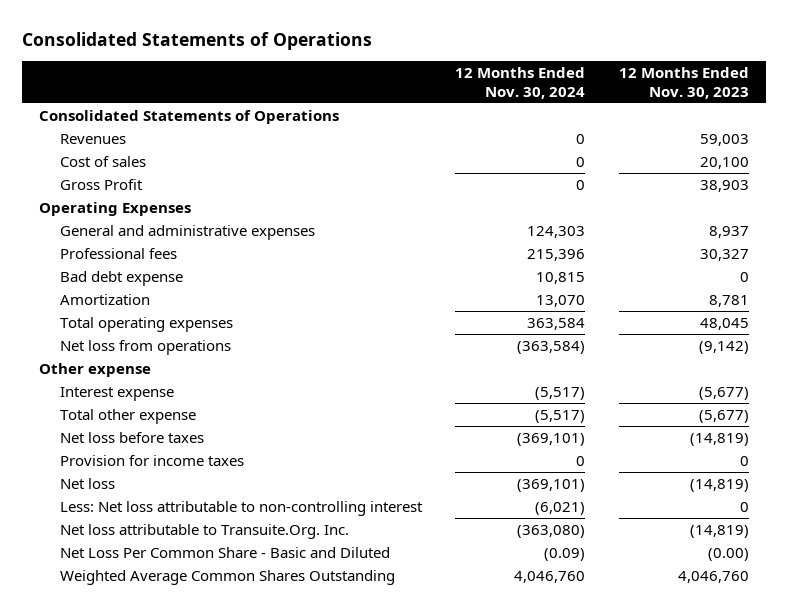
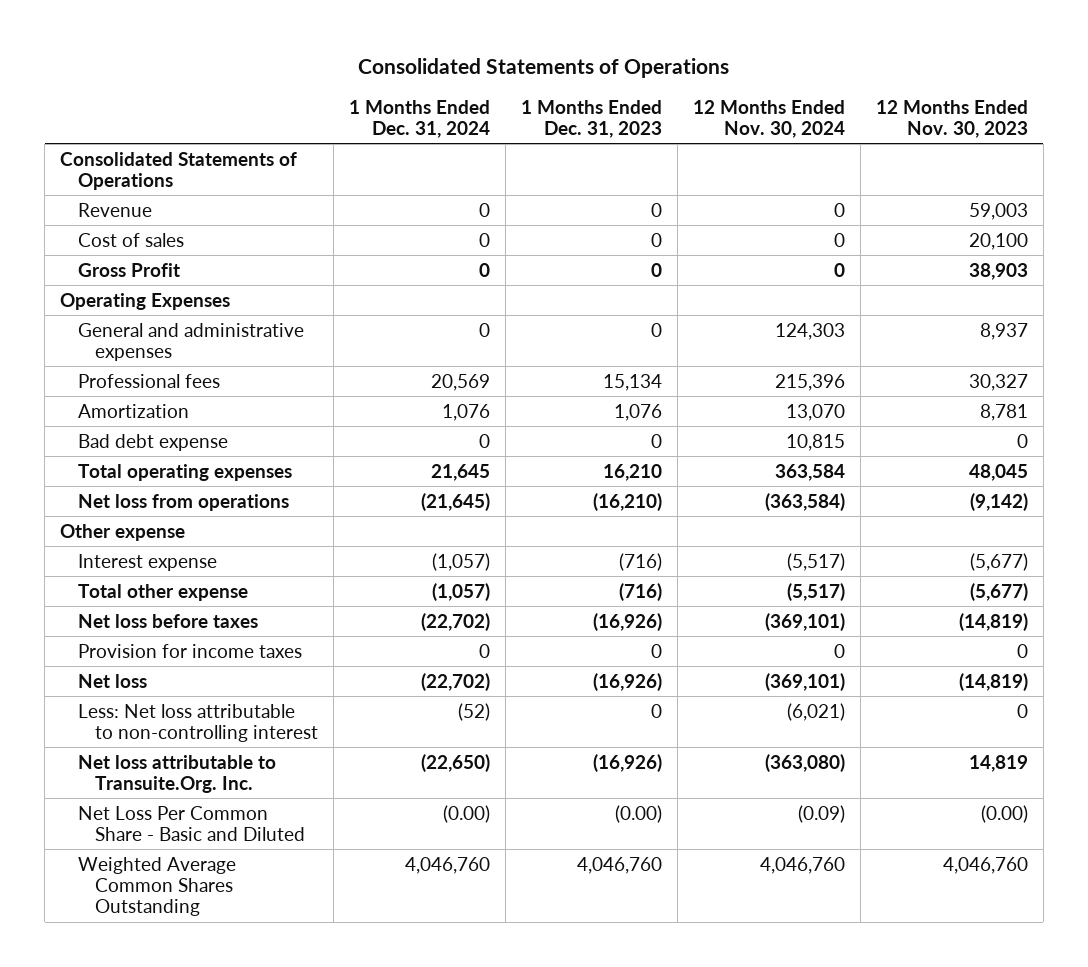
none -> [348,99,490,138] 1 Months Ended Dec. 31, 2024
none -> [520,99,662,138] 1 Months Ended Dec. 31, 2023
[59,133,126,144] Revenues -> [77,202,152,217] Revenue
[59,270,183,286] Bad debt expense -> [77,433,228,451] Bad debt expense
[690,524,750,538] (14,819) -> [968,754,1028,772] 14,819

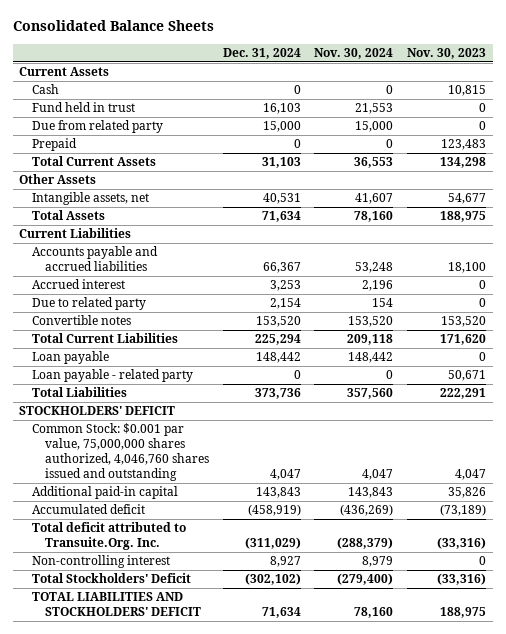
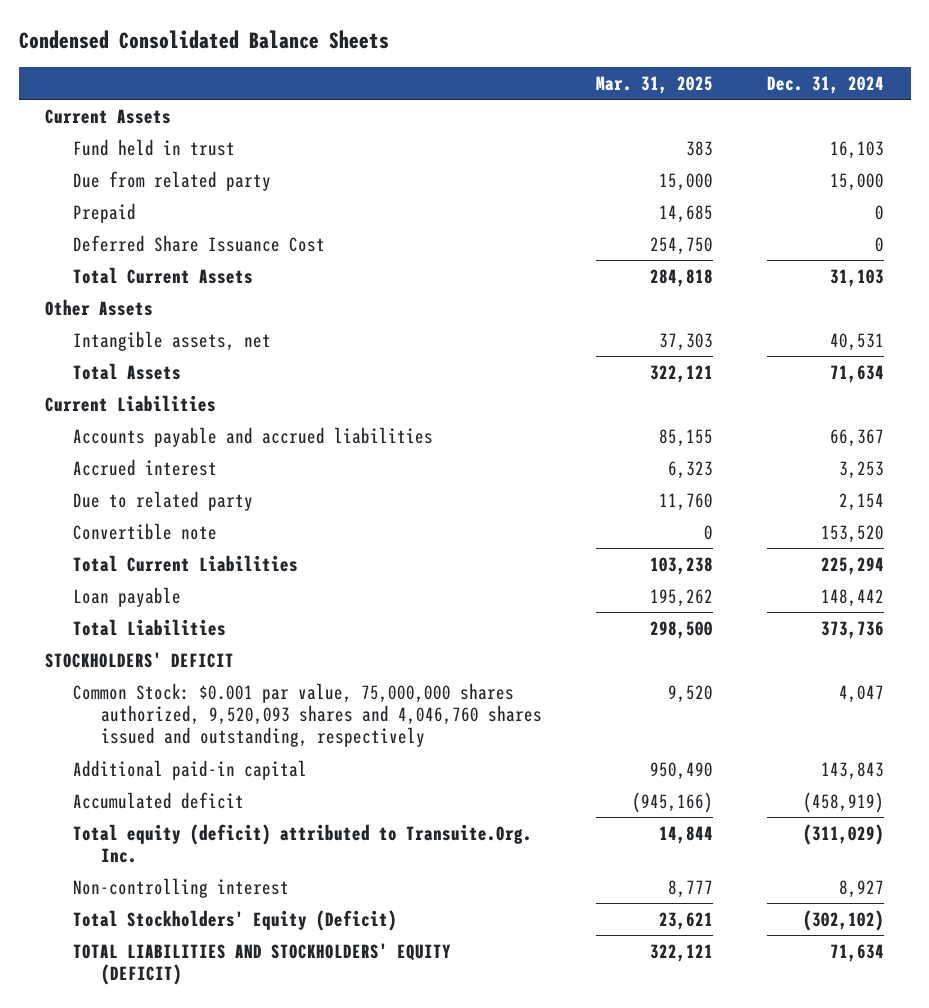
[12,20,214,32] Consolidated Balance Sheets -> [18,30,389,50] Condensed Consolidated Balance Sheets
[314,47,394,59] Nov. 30, 2024 -> none
[407,47,487,59] Nov. 30, 2023 -> none
none -> [595,76,713,95] Mar. 31, 2025
[32,84,60,95] Cash -> none
none -> [73,234,326,252] Deferred Share Issuance Cost
[32,315,132,326] Convertible notes -> [73,522,218,540] Convertible note
[32,369,194,383] Loan payable - related party -> none
[32,423,209,481] Common Stock: $0.001 par value, 75,000,000 shares authorized, 4,046,760 shares issued and outstanding -> [73,682,542,748] Common Stock: $0.001 par value, 75,000,000 shares authorized, 9,520,093 shares and 4,046,760 shares issued and outstanding, respectively
[32,522,187,551] Total deficit attributed to Transuite.Org. Inc. -> [73,823,533,863] Total equity (deficit) attributed to Transuite.Org. Inc.
[32,573,192,584] Total Stockholders' Deficit -> [73,909,398,931] Total Stockholders' Equity (Deficit)
[32,592,201,617] TOTAL LIABILITIES AND STOCKHOLDERS' DEFICIT -> [73,942,452,985] TOTAL LIABILITIES AND STOCKHOLDERS' EQUITY (DEFICIT)

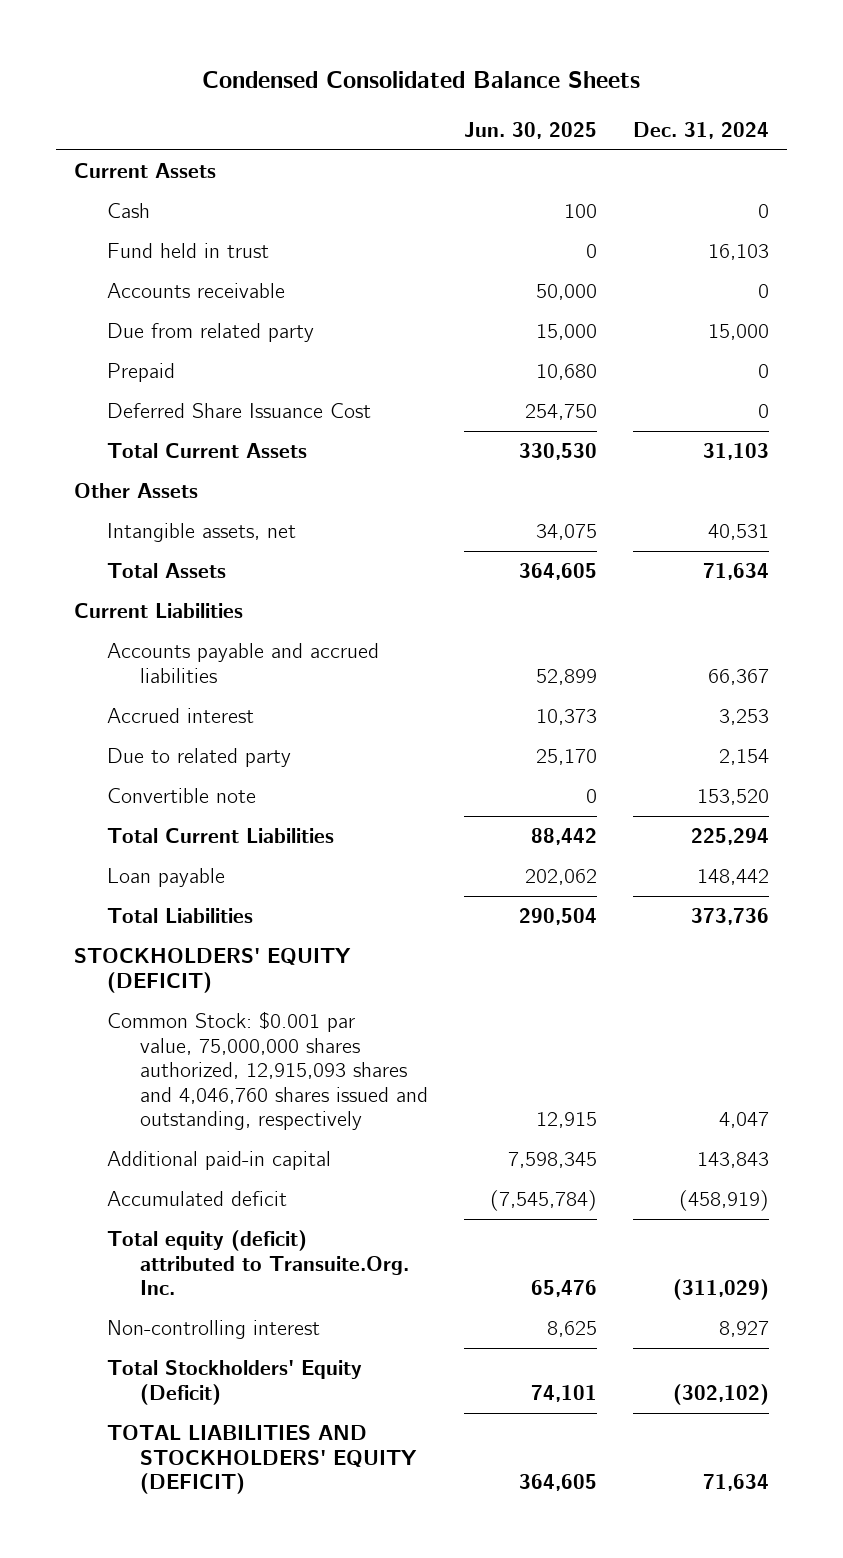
[595,76,713,95] Mar. 31, 2025 -> none
none -> [463,121,597,139] Jun. 30, 2025
none -> [107,203,151,219] Cash
none -> [107,283,286,299] Accounts receivable
[45,651,235,668] STOCKHOLDERS' DEFICIT -> [74,948,352,993] STOCKHOLDERS' EQUITY (DEFICIT)
[73,682,542,748] Common Stock: $0.001 par value, 75,000,000 shares authorized, 9,520,093 shares and 4,046,760 shares issued and outstanding, respectively -> [107,1011,429,1131] Common Stock: $0.001 par value, 75,000,000 shares authorized, 12,915,093 shares and 4,046,760 shares issued and outstanding, respectively

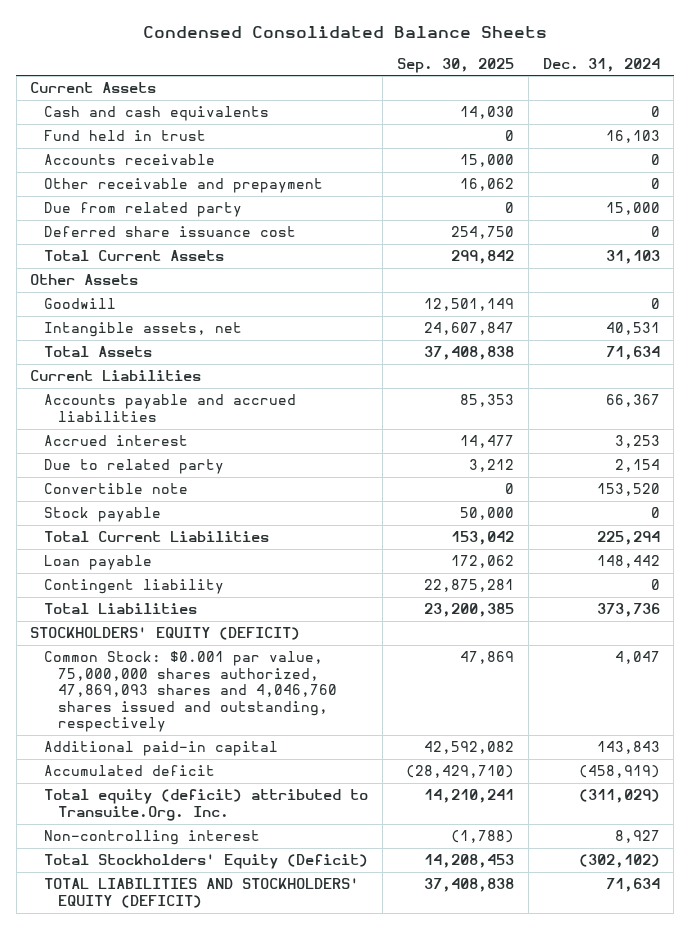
[463,121,597,139] Jun. 30, 2025 -> none
none -> [396,57,514,73] Sep. 30, 2025
[107,203,151,219] Cash -> none
none -> [44,106,270,122] Cash and cash equivalents
none -> [44,178,324,194] Other receivable and prepayment
[107,363,176,383] Prepaid -> none
[107,403,372,419] Deferred Share Issuance Cost -> [44,226,297,238] Deferred share issuance cost
none -> [44,298,117,310] Goodwill
none -> [44,507,162,523] Stock payable
none -> [44,579,225,595] Contingent liability
[107,1011,429,1131] Common Stock: $0.001 par value, 75,000,000 shares authorized, 12,915,093 shares and 4,046,760 shares issued and outstanding, respectively -> [44,651,338,733] Common Stock: $0.001 par value, 75,000,000 shares authorized, 47,869,093 shares and 4,046,760 shares issued and outstanding, respectively

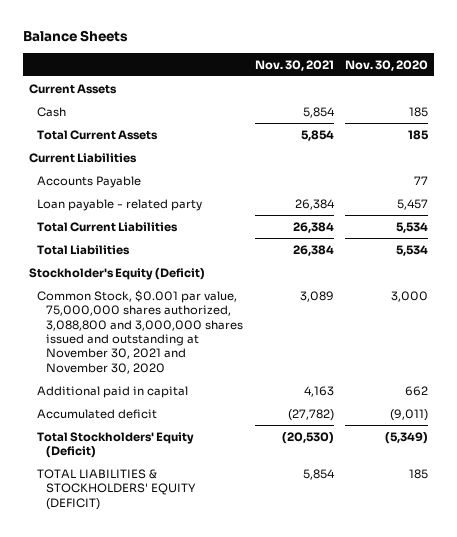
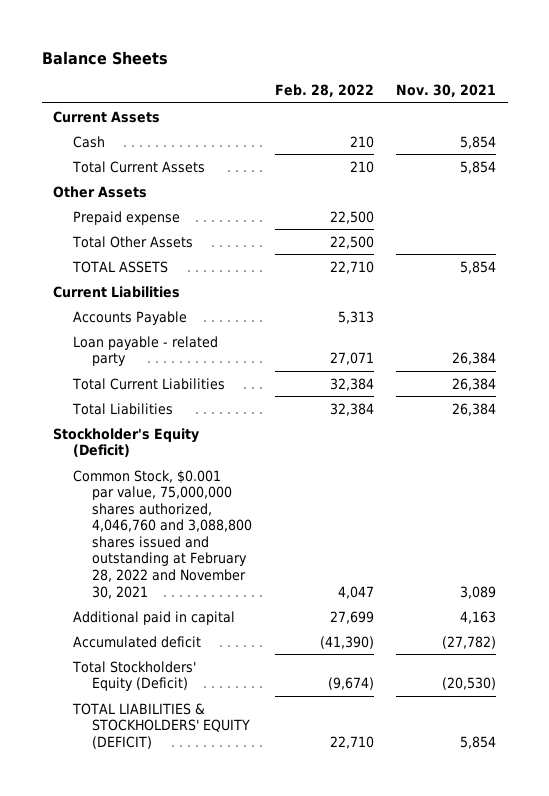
[345,59,429,71] Nov. 30, 2020 -> none
none -> [274,84,374,98] Feb. 28, 2022
none -> [53,185,148,198] Other Assets
none -> [72,210,180,225] Prepaid expense
none -> [71,235,193,248] Total Other Assets
none -> [71,260,168,273] TOTAL ASSETS
[37,289,243,374] Common Stock, $0.001 par value, 75,000,000 shares authorized, 3,088,800 and 3,000,000 shares issued and outstanding at November 30, 2021 and November 30, 2020 -> [72,469,252,599] Common Stock, $0.001 par value, 75,000,000 shares authorized, 4,046,760 and 3,088,800 shares issued and outstanding at February 28, 2022 and November 30, 2021

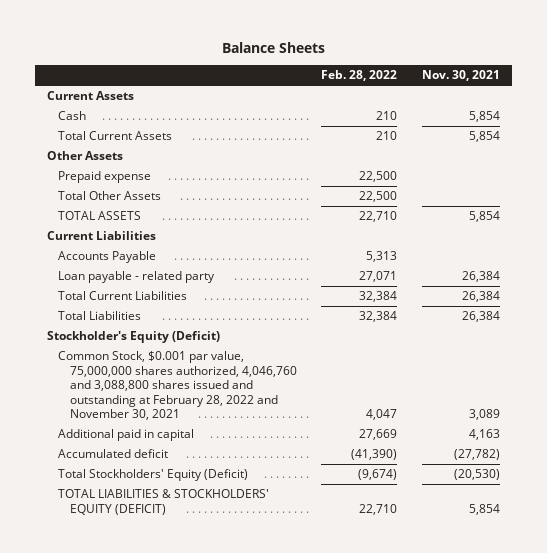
[329,610,374,624] 27,699 -> [359,429,398,441] 27,669

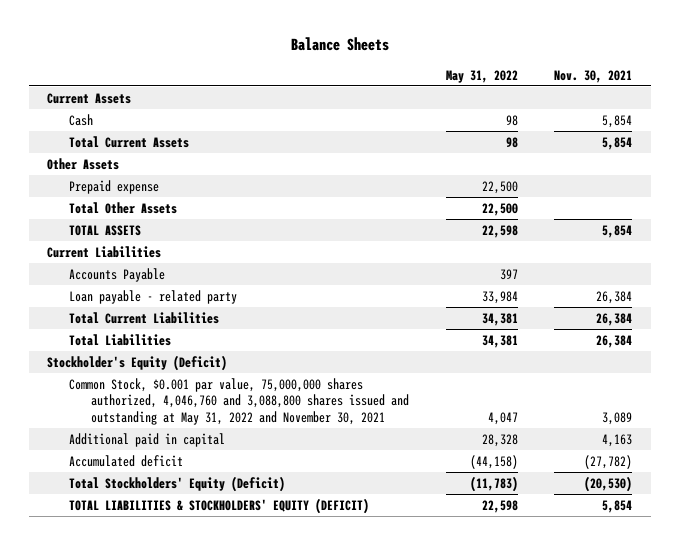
[321,70,398,82] Feb. 28, 2022 -> none
none -> [445,69,518,83] May 31, 2022
[58,351,297,421] Common Stock, $0.001 par value, 75,000,000 shares authorized, 4,046,760 and 3,088,800 shares issued and outstanding at February 28, 2022 and November 30, 2021 -> [69,377,409,425] Common Stock, $0.001 par value, 75,000,000 shares authorized, 4,046,760 and 3,088,800 shares issued and outstanding at May 31, 2022 and November 30, 2021

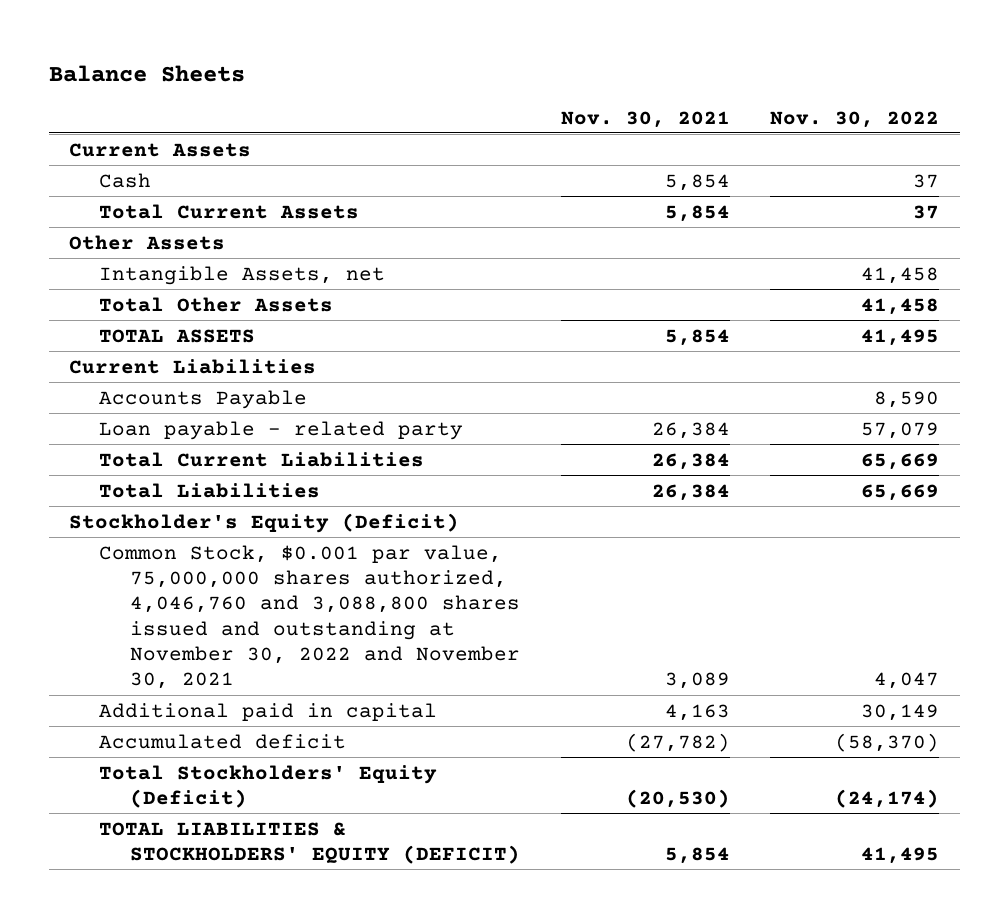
[445,69,518,83] May 31, 2022 -> none
none -> [770,110,940,128] Nov. 30, 2022
[69,179,160,194] Prepaid expense -> none
none -> [99,265,386,285] Intangible Assets, net
[69,377,409,425] Common Stock, $0.001 par value, 75,000,000 shares authorized, 4,046,760 and 3,088,800 shares issued and outstanding at May 31, 2022 and November 30, 2021 -> [99,544,520,690] Common Stock, $0.001 par value, 75,000,000 shares authorized, 4,046,760 and 3,088,800 shares issued and outstanding at November 30, 2022 and November 30, 2021

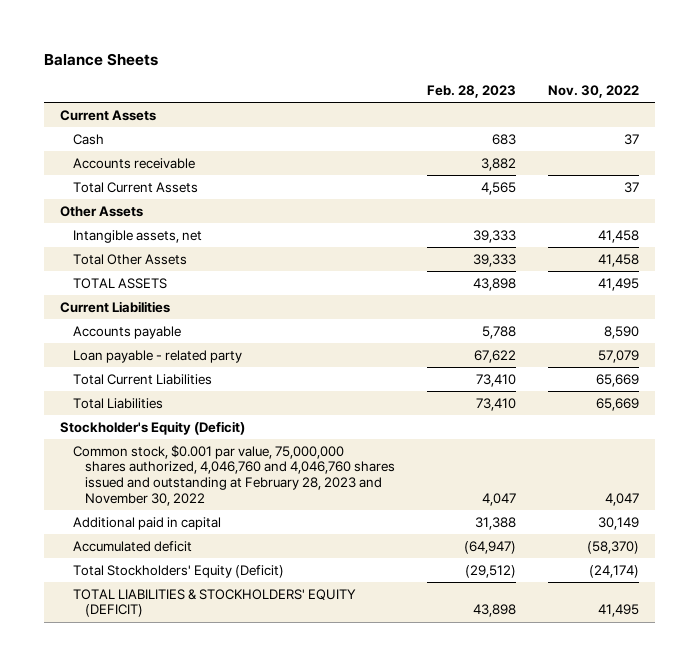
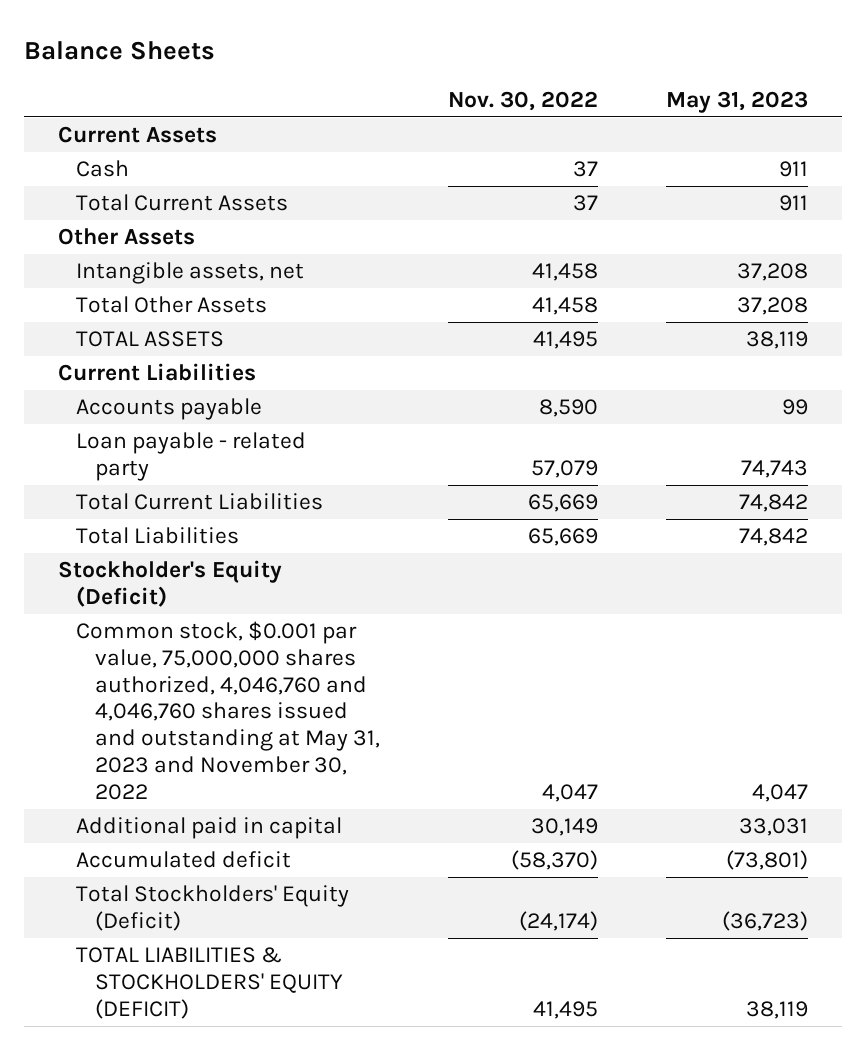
[426,84,516,98] Feb. 28, 2023 -> none
none -> [665,90,808,113] May 31, 2023
[72,157,195,169] Accounts receivable -> none
[72,444,395,506] Common stock, $0.001 par value, 75,000,000 shares authorized, 4,046,760 and 4,046,760 shares issued and outstanding at February 28, 2023 and November 30, 2022 -> [76,621,380,800] Common stock, $0.001 par value, 75,000,000 shares authorized, 4,046,760 and 4,046,760 shares issued and outstanding at May 31, 2023 and November 30, 2022

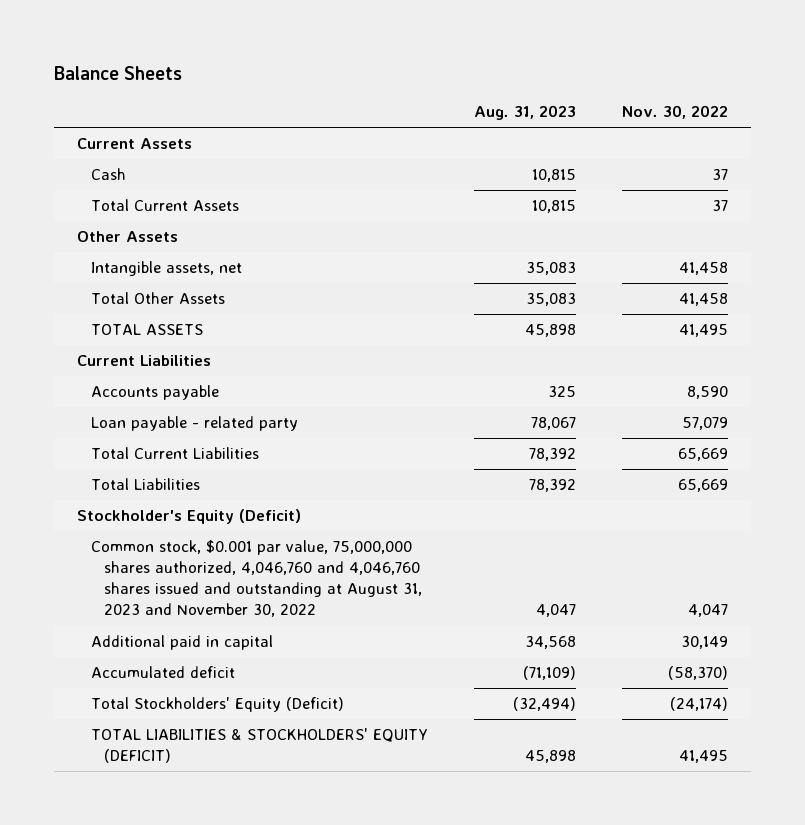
[665,90,808,113] May 31, 2023 -> none
none -> [473,105,576,121] Aug. 31, 2023
[76,621,380,800] Common stock, $0.001 par value, 75,000,000 shares authorized, 4,046,760 and 4,046,760 shares issued and outstanding at May 31, 2023 and November 30, 2022 -> [90,540,422,618] Common stock, $0.001 par value, 75,000,000 shares authorized, 4,046,760 and 4,046,760 shares issued and outstanding at August 31, 2023 and November 30, 2022

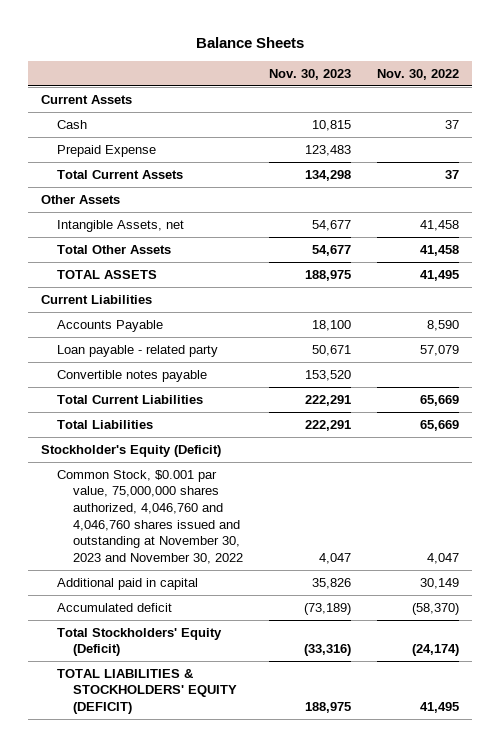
[473,105,576,121] Aug. 31, 2023 -> none
none -> [268,68,351,80] Nov. 30, 2023
none -> [56,144,156,157] Prepaid Expense
[90,261,242,277] Intangible assets, net -> [56,219,184,232] Intangible Assets, net
[90,385,219,401] Accounts payable -> [56,319,163,332] Accounts Payable
none -> [56,369,207,382] Convertible notes payable
[90,540,422,618] Common stock, $0.001 par value, 75,000,000 shares authorized, 4,046,760 and 4,046,760 shares issued and outstanding at August 31, 2023 and November 30, 2022 -> [56,469,243,564] Common Stock, $0.001 par value, 75,000,000 shares authorized, 4,046,760 and 4,046,760 shares issued and outstanding at November 30, 2023 and November 30, 2022

